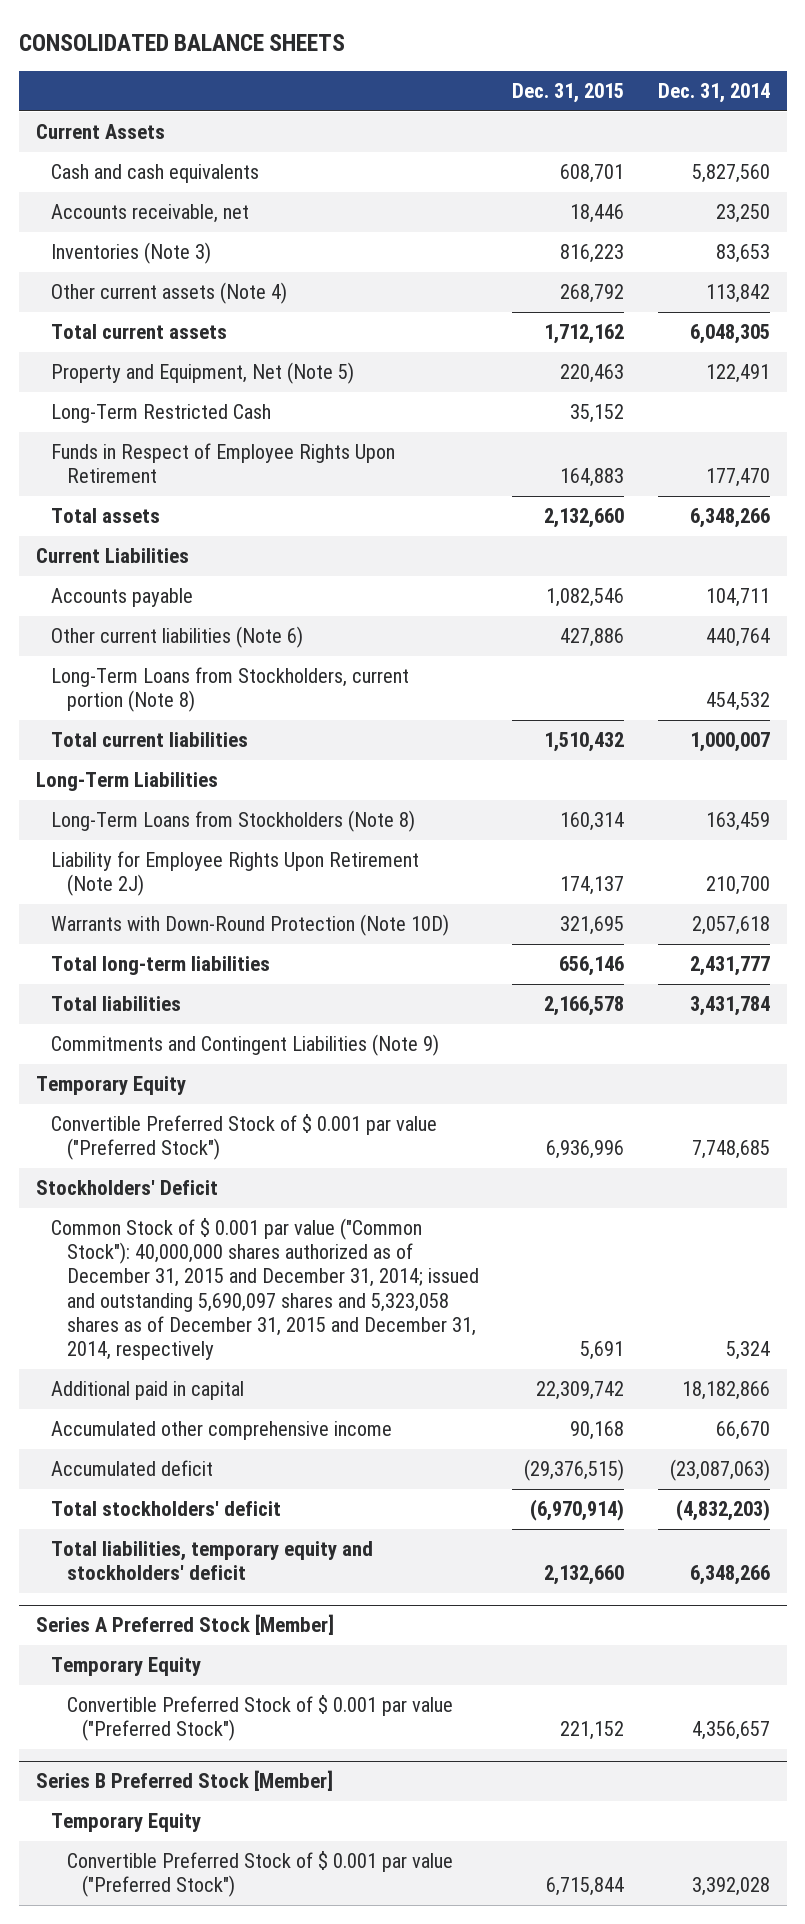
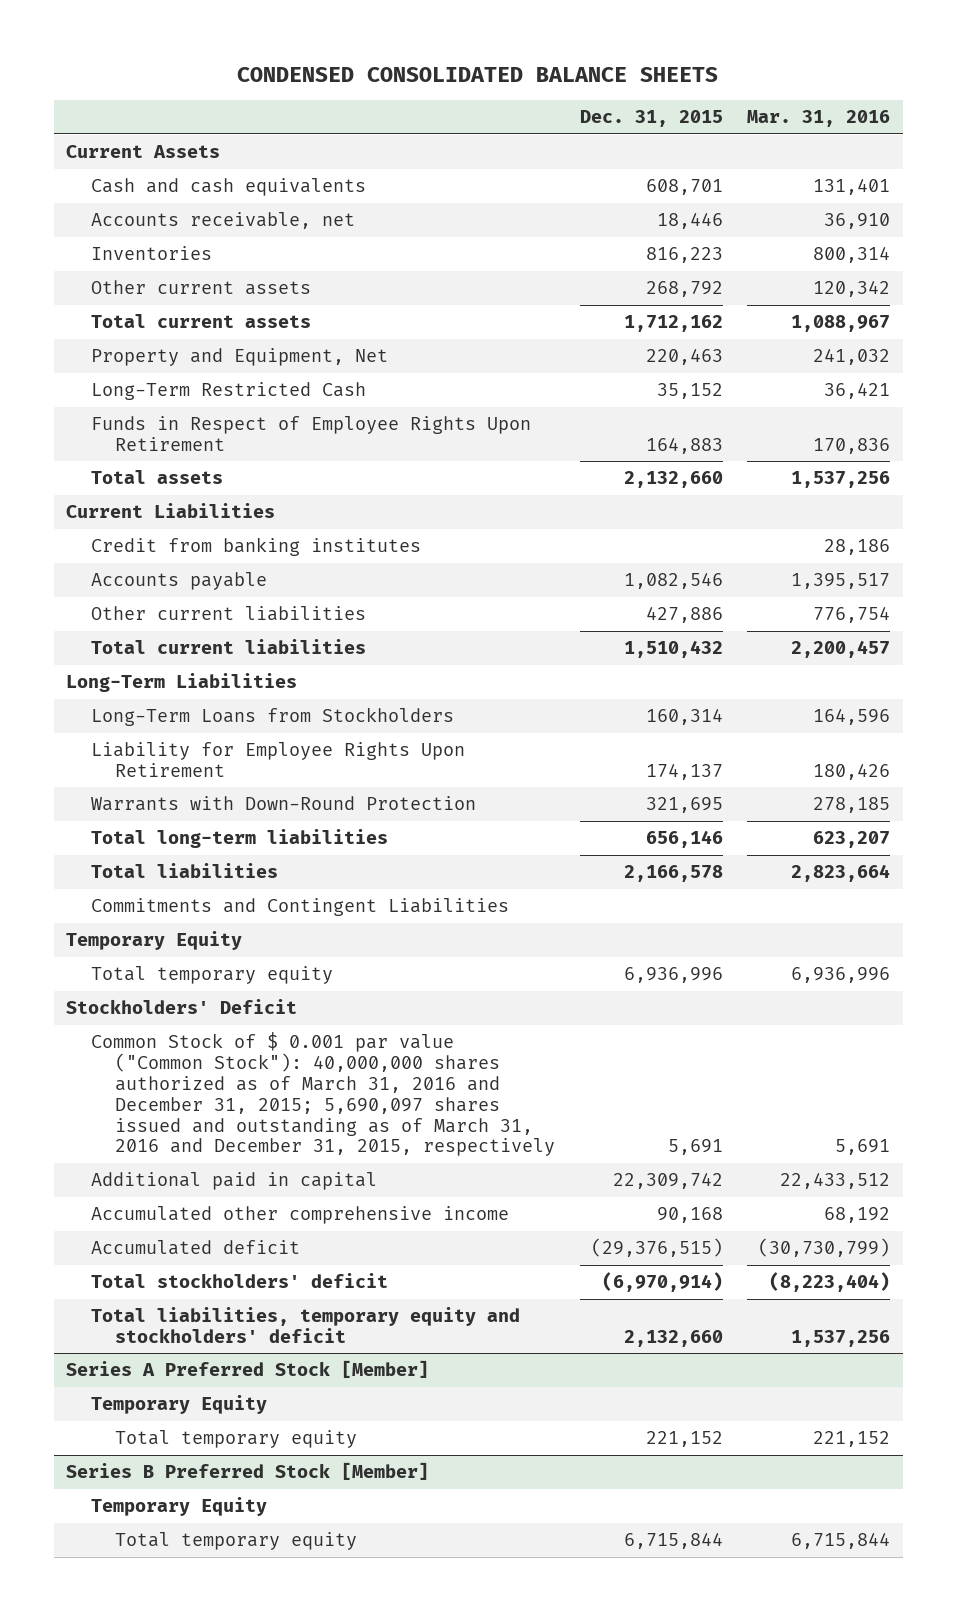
[18,33,345,51] CONSOLIDATED BALANCE SHEETS -> [237,66,719,82] CONDENSED CONSOLIDATED BALANCE SHEETS
[657,83,770,104] Dec. 31, 2014 -> none
none -> [747,110,891,128] Mar. 31, 2016
[51,242,212,265] Inventories (Note 3) -> [90,246,212,261] Inventories
[51,282,288,305] Other current assets (Note 4) -> [90,280,311,296] Other current assets
[51,362,355,385] Property and Equipment, Net (Note 5) -> [90,348,388,367] Property and Equipment, Net
none -> [90,537,421,557] Credit from banking institutes
[51,667,410,713] Long-Term Loans from Stockholders, current portion (Note 8) -> none
[51,626,304,649] Other current liabilities (Note 6) -> [90,606,366,622] Other current liabilities
[51,810,416,833] Long-Term Loans from Stockholders (Note 8) -> [90,707,454,727] Long-Term Loans from Stockholders
[51,851,420,897] Liability for Employee Rights Upon Retirement (Note 2J) -> [90,742,465,777] Liability for Employee Rights Upon Retirement
[51,914,450,937] Warrants with Down-Round Protection (Note 10D) -> [90,796,476,812] Warrants with Down-Round Protection
[51,1034,440,1057] Commitments and Contingent Liabilities (Note 9) -> [90,898,509,917] Commitments and Contingent Liabilities
[51,1114,438,1161] Convertible Preferred Stock of $ 0.001 par value ("Preferred Stock") -> [90,966,333,985] Total temporary equity
[51,1218,479,1360] Common Stock of $ 0.001 par value ("Common Stock"): 40,000,000 shares authorized as of December 31, 2015 and December 31, 2014; issued and outstanding 5,690,097 shares and 5,323,058 shares as of December 31, 2015 and December 31, 2014, respectively -> [90,1032,556,1157] Common Stock of $ 0.001 par value ("Common Stock"): 40,000,000 shares authorized as of March 31, 2016 and December 31, 2015; 5,690,097 shares issued and outstanding as of March 31, 2016 and December 31, 2015, respectively
[66,1695,453,1742] Convertible Preferred Stock of $ 0.001 par value ("Preferred Stock") -> [115,1430,358,1449] Total temporary equity
[66,1851,453,1898] Convertible Preferred Stock of $ 0.001 par value ("Preferred Stock") -> [115,1532,358,1551] Total temporary equity

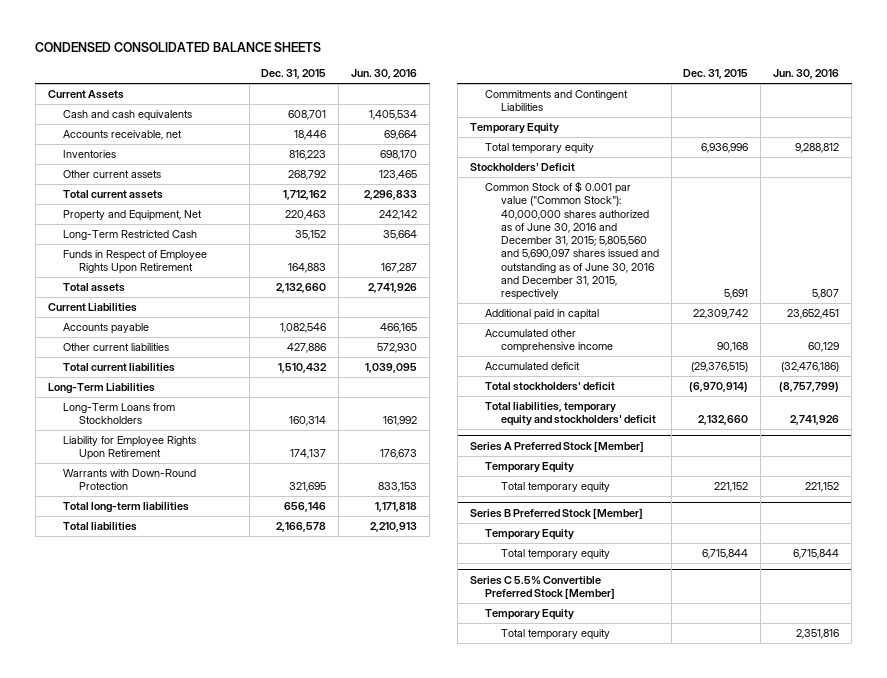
[747,110,891,128] Mar. 31, 2016 -> none
none -> [351,69,418,80] Jun. 30, 2016
[90,537,421,557] Credit from banking institutes -> none
[90,1032,556,1157] Common Stock of $ 0.001 par value ("Common Stock"): 40,000,000 shares authorized as of March 31, 2016 and December 31, 2015; 5,690,097 shares issued and outstanding as of March 31, 2016 and December 31, 2015, respectively -> [485,181,659,301] Common Stock of $ 0.001 par value ("Common Stock"): 40,000,000 shares authorized as of June 30, 2016 and December 31, 2015; 5,805,560 and 5,690,097 shares issued and outstanding as of June 30, 2016 and December 31, 2015, respectively
none -> [469,575,616,600] Series C 5.5% Convertible Preferred Stock [Member]
none -> [485,609,575,621] Temporary Equity
none -> [500,629,610,641] Total temporary equity

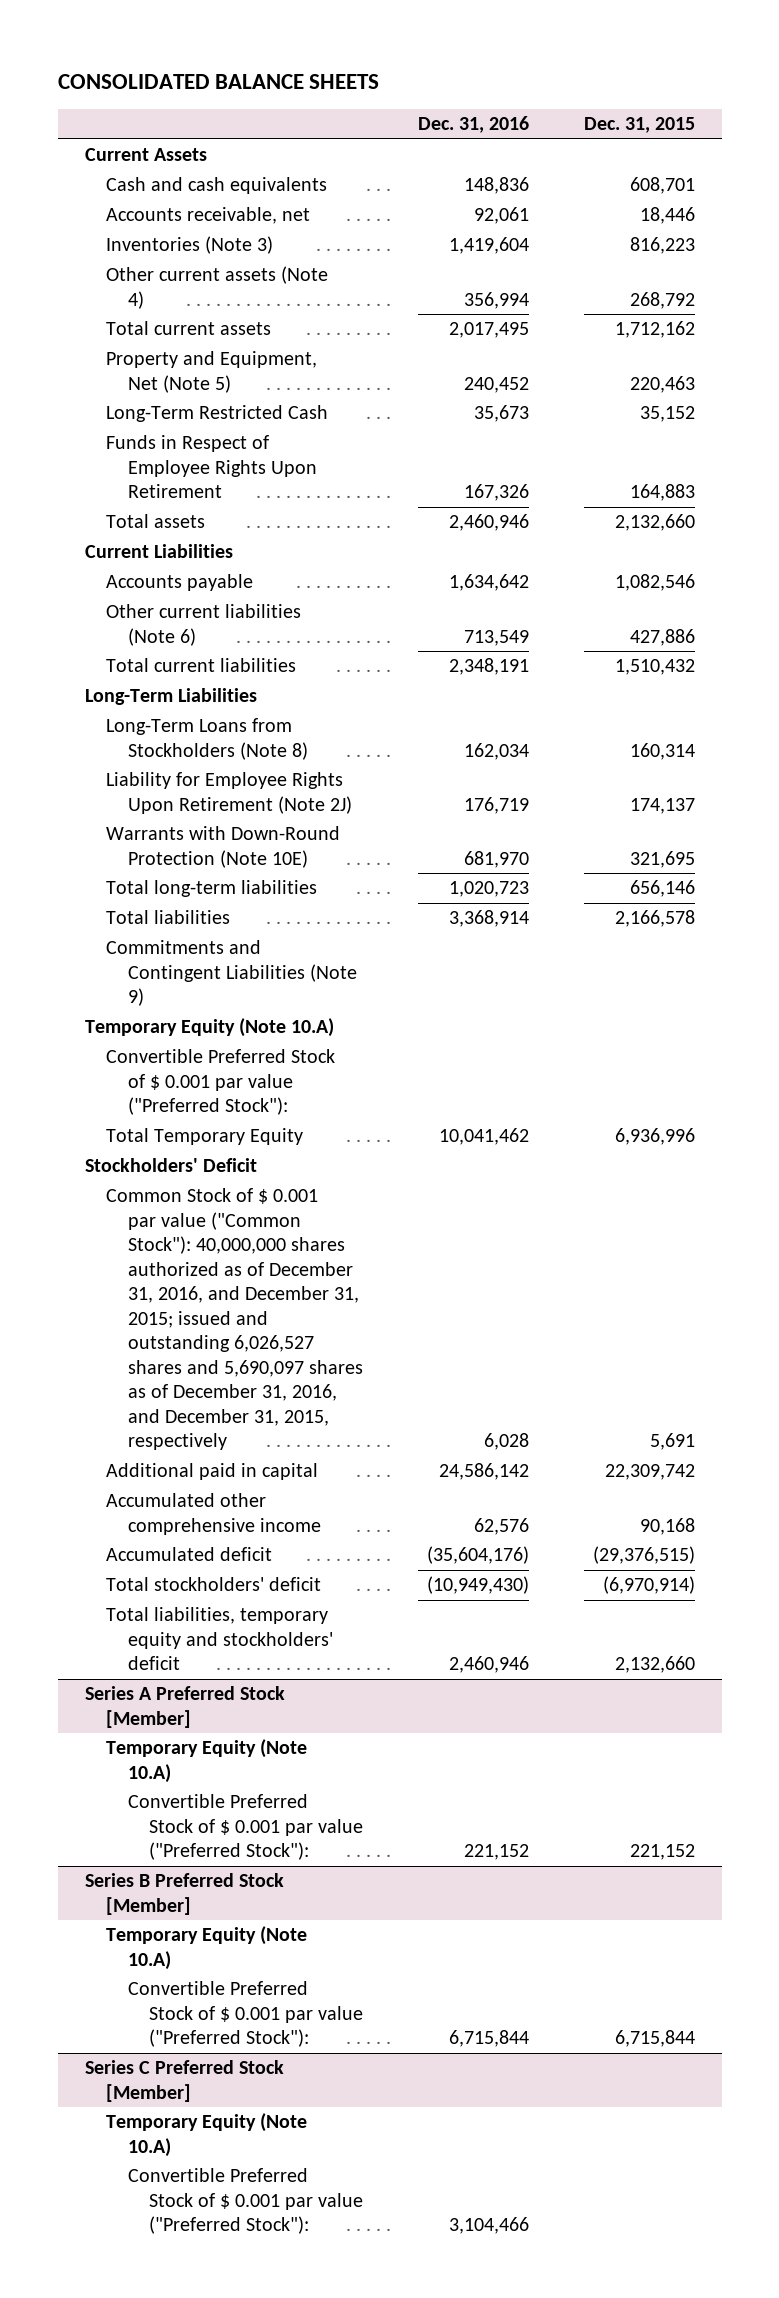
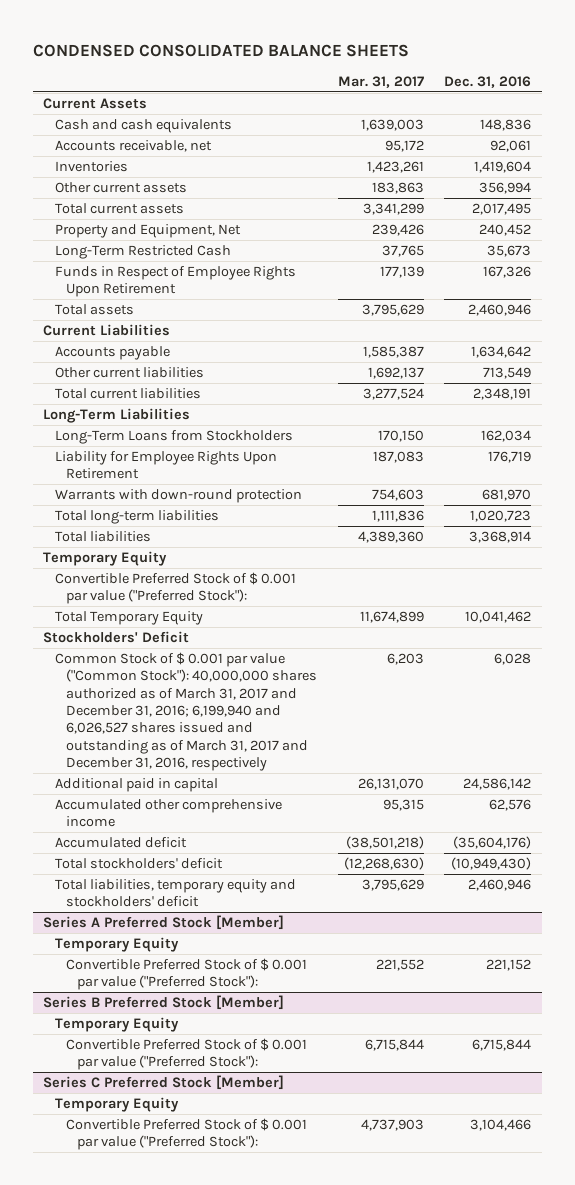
[57,73,379,89] CONSOLIDATED BALANCE SHEETS -> [33,43,410,57] CONDENSED CONSOLIDATED BALANCE SHEETS
[583,117,695,134] Dec. 31, 2015 -> none
none -> [337,75,424,88] Mar. 31, 2017
[106,236,274,255] Inventories (Note 3) -> [54,161,128,173] Inventories
[106,266,329,309] Other current assets (Note 4) -> [54,182,187,194] Other current assets
[106,351,318,393] Property and Equipment, Net (Note 5) -> [54,224,241,239] Property and Equipment, Net
[106,604,302,646] Other current liabilities (Note 6) -> [54,367,204,379] Other current liabilities
[106,718,308,760] Long-Term Loans from Stockholders (Note 8) -> [54,430,293,445] Long-Term Loans from Stockholders
[106,772,352,814] Liability for Employee Rights Upon Retirement (Note 2J) -> [54,451,277,480] Liability for Employee Rights Upon Retirement
[106,826,341,868] Warrants with Down-Round Protection (Note 10E) -> [54,489,302,504] Warrants with down-round protection
[106,940,357,1007] Commitments and Contingent Liabilities (Note 9) -> none
[84,1018,334,1038] Temporary Equity (Note 10.A) -> [43,551,168,567] Temporary Equity
[106,1188,363,1451] Common Stock of $ 0.001 par value ("Common Stock"): 40,000,000 shares authorized as of December 31, 2016, and December 31, 2015; issued and outstanding 6,026,527 shares and 5,690,097 shares as of December 31, 2016, and December 31, 2015, respectively -> [54,652,317,771] Common Stock of $ 0.001 par value ("Common Stock"): 40,000,000 shares authorized as of March 31, 2017 and December 31, 2016; 6,199,940 and 6,026,527 shares issued and outstanding as of March 31, 2017 and December 31, 2016, respectively
[106,1739,308,1783] Temporary Equity (Note 10.A) -> [54,937,179,953] Temporary Equity
[106,1926,308,1970] Temporary Equity (Note 10.A) -> [54,1017,179,1033] Temporary Equity
[106,2113,308,2157] Temporary Equity (Note 10.A) -> [54,1097,179,1113] Temporary Equity

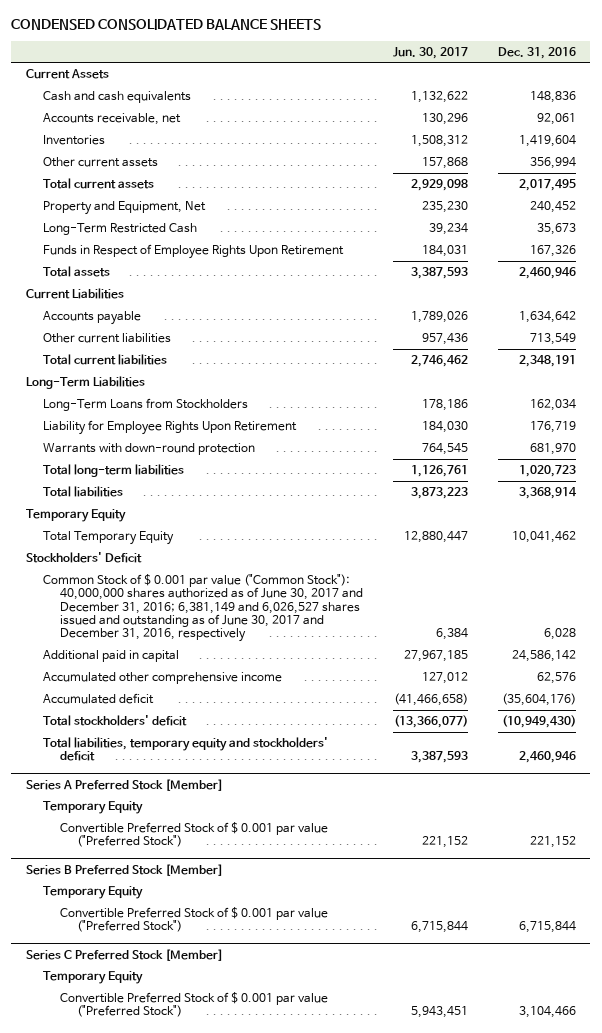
[337,75,424,88] Mar. 31, 2017 -> none
none -> [392,46,468,59] Jun. 30, 2017
[54,572,296,605] Convertible Preferred Stock of $ 0.001 par value ("Preferred Stock"): -> none
[54,652,317,771] Common Stock of $ 0.001 par value ("Common Stock"): 40,000,000 shares authorized as of March 31, 2017 and December 31, 2016; 6,199,940 and 6,026,527 shares issued and outstanding as of March 31, 2017 and December 31, 2016, respectively -> [42,573,363,643] Common Stock of $ 0.001 par value ("Common Stock"): 40,000,000 shares authorized as of June 30, 2017 and December 31, 2016; 6,381,149 and 6,026,527 shares issued and outstanding as of June 30, 2017 and December 31, 2016, respectively
[65,958,307,991] Convertible Preferred Stock of $ 0.001 par value ("Preferred Stock"): -> [59,821,328,848] Convertible Preferred Stock of $ 0.001 par value ("Preferred Stock")
[65,1038,307,1071] Convertible Preferred Stock of $ 0.001 par value ("Preferred Stock"): -> [59,906,328,933] Convertible Preferred Stock of $ 0.001 par value ("Preferred Stock")
[65,1118,307,1151] Convertible Preferred Stock of $ 0.001 par value ("Preferred Stock"): -> [59,991,328,1018] Convertible Preferred Stock of $ 0.001 par value ("Preferred Stock")

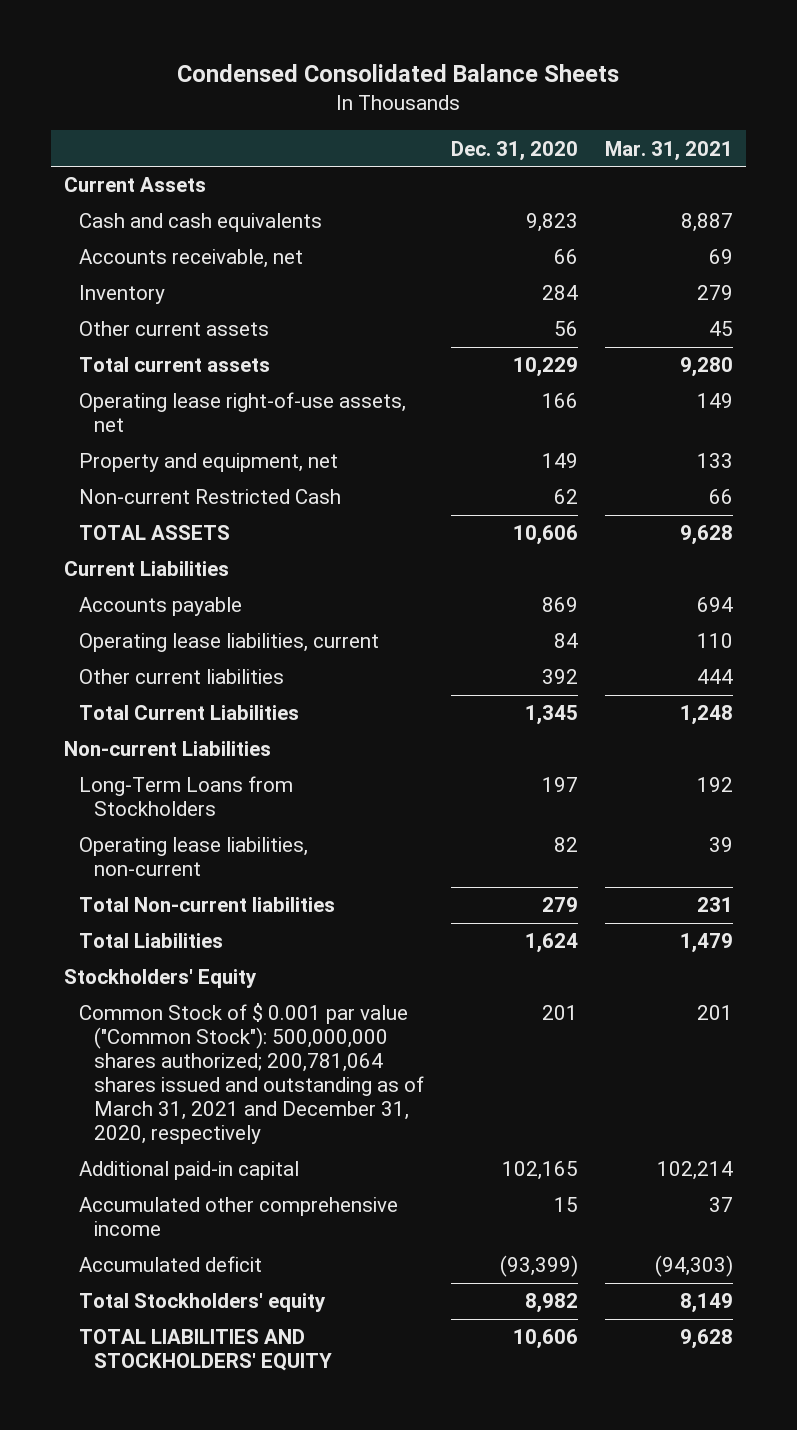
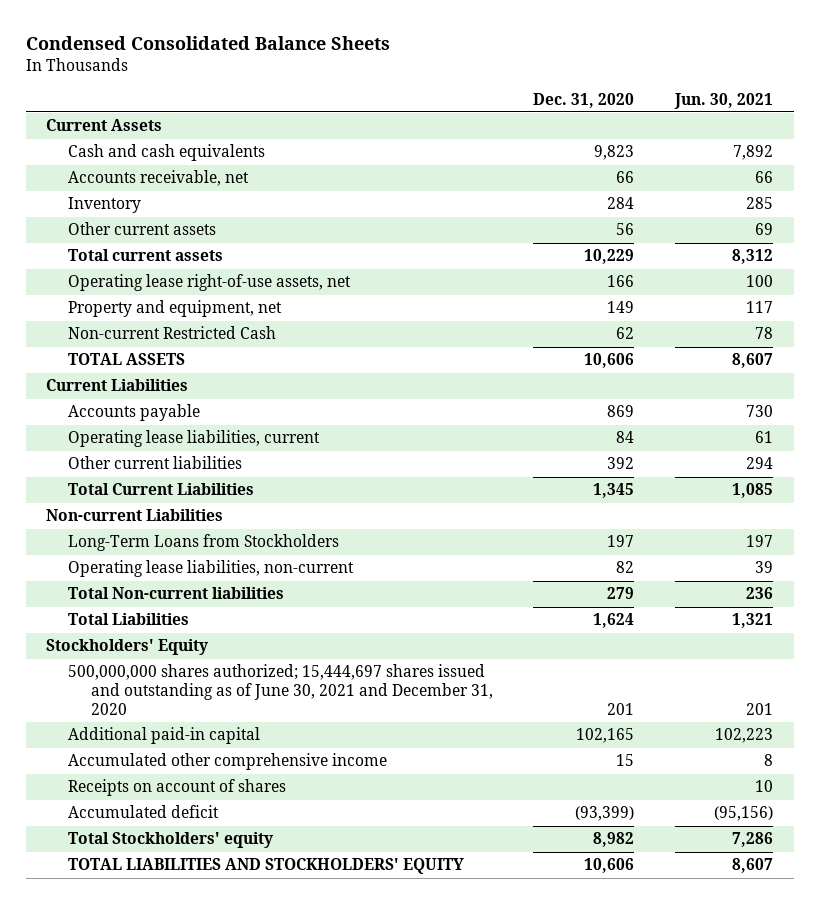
[604,140,733,161] Mar. 31, 2021 -> none
none -> [674,92,774,109] Jun. 30, 2021
[79,1003,424,1145] Common Stock of $ 0.001 par value ("Common Stock"): 500,000,000 shares authorized; 200,781,064 shares issued and outstanding as of March 31, 2021 and December 31, 2020, respectively -> [68,664,493,715] 500,000,000 shares authorized; 15,444,697 shares issued and outstanding as of June 30, 2021 and December 31, 2020
none -> [68,779,287,797] Receipts on account of shares

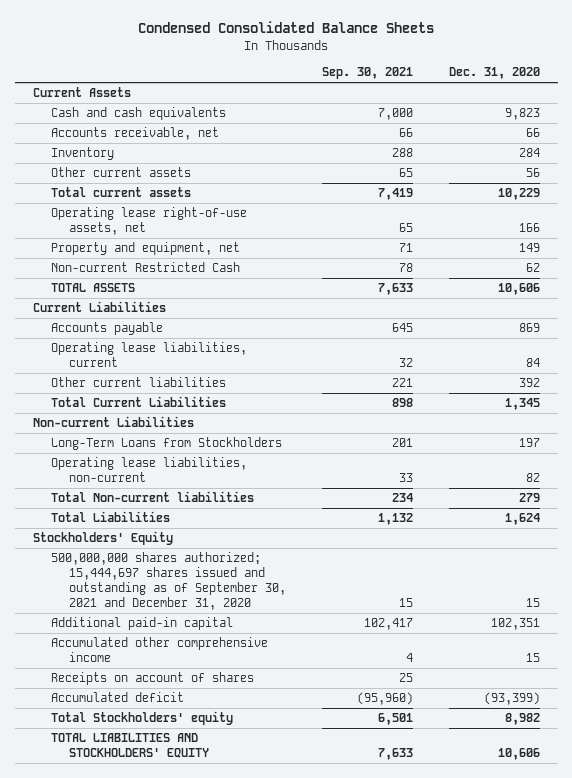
[674,92,774,109] Jun. 30, 2021 -> none
none -> [321,67,413,80] Sep. 30, 2021
[68,664,493,715] 500,000,000 shares authorized; 15,444,697 shares issued and outstanding as of June 30, 2021 and December 31, 2020 -> [50,552,286,610] 500,000,000 shares authorized; 15,444,697 shares issued and outstanding as of September 30, 2021 and December 31, 2020
[607,702,635,715] 201 -> [525,597,540,607] 15
[576,728,635,744] 102,165 -> [490,618,540,631] 102,351

